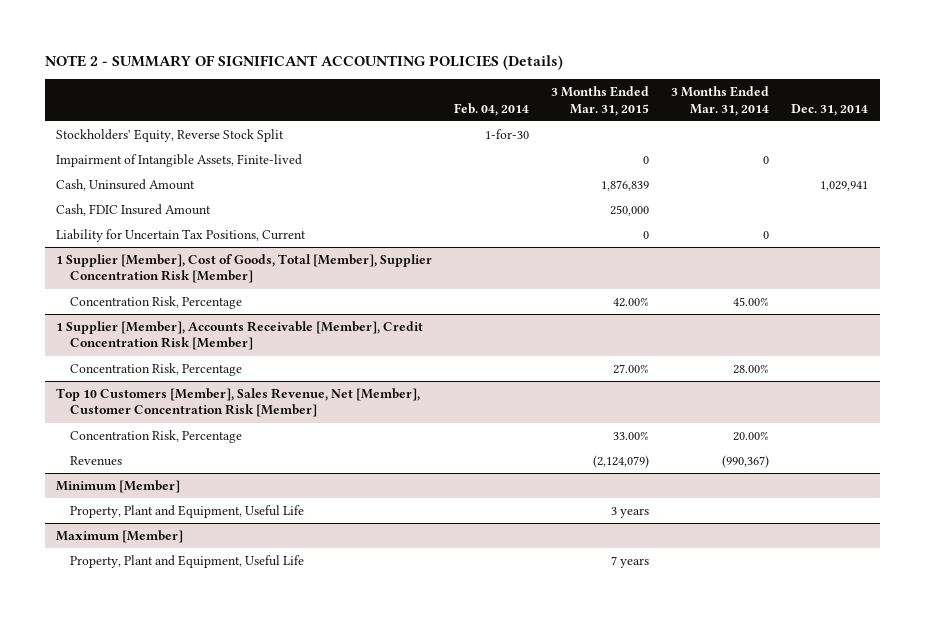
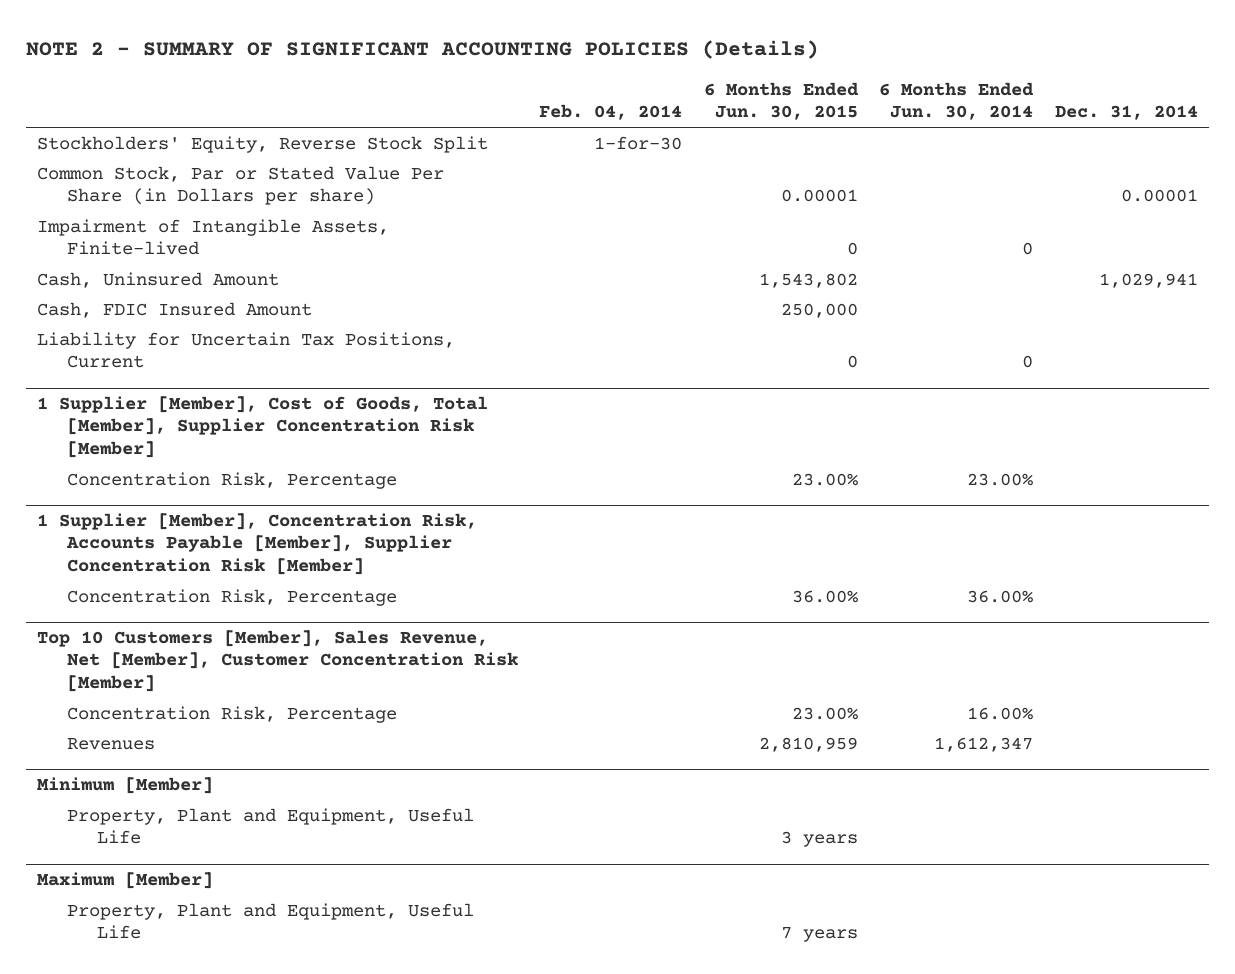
[551,85,650,116] 3 Months Ended Mar. 31, 2015 -> none
[671,85,770,116] 3 Months Ended Mar. 31, 2014 -> none
none -> [703,81,859,121] 6 Months Ended Jun. 30, 2015
none -> [879,81,1035,121] 6 Months Ended Jun. 30, 2014
none -> [36,165,444,206] Common Stock, Par or Stated Value Per Share (in Dollars per share)
[56,320,424,351] 1 Supplier [Member], Accounts Receivable [Member], Credit Concentration Risk [Member] -> [36,512,477,575] 1 Supplier [Member], Concentration Risk, Accounts Payable [Member], Supplier Concentration Risk [Member]

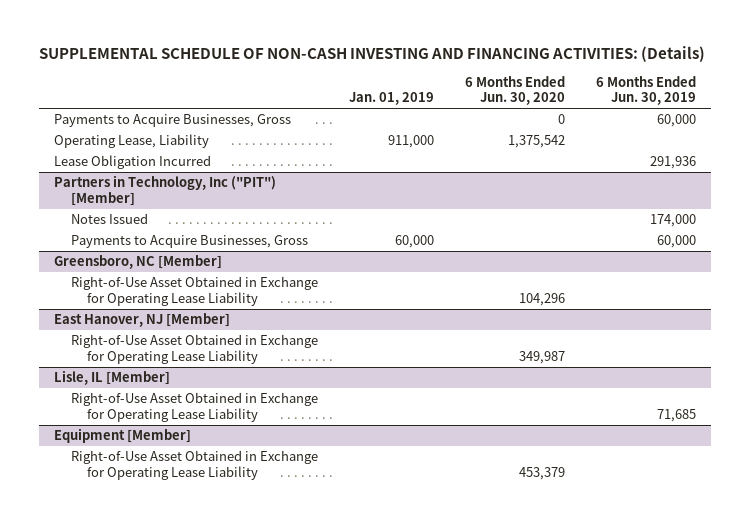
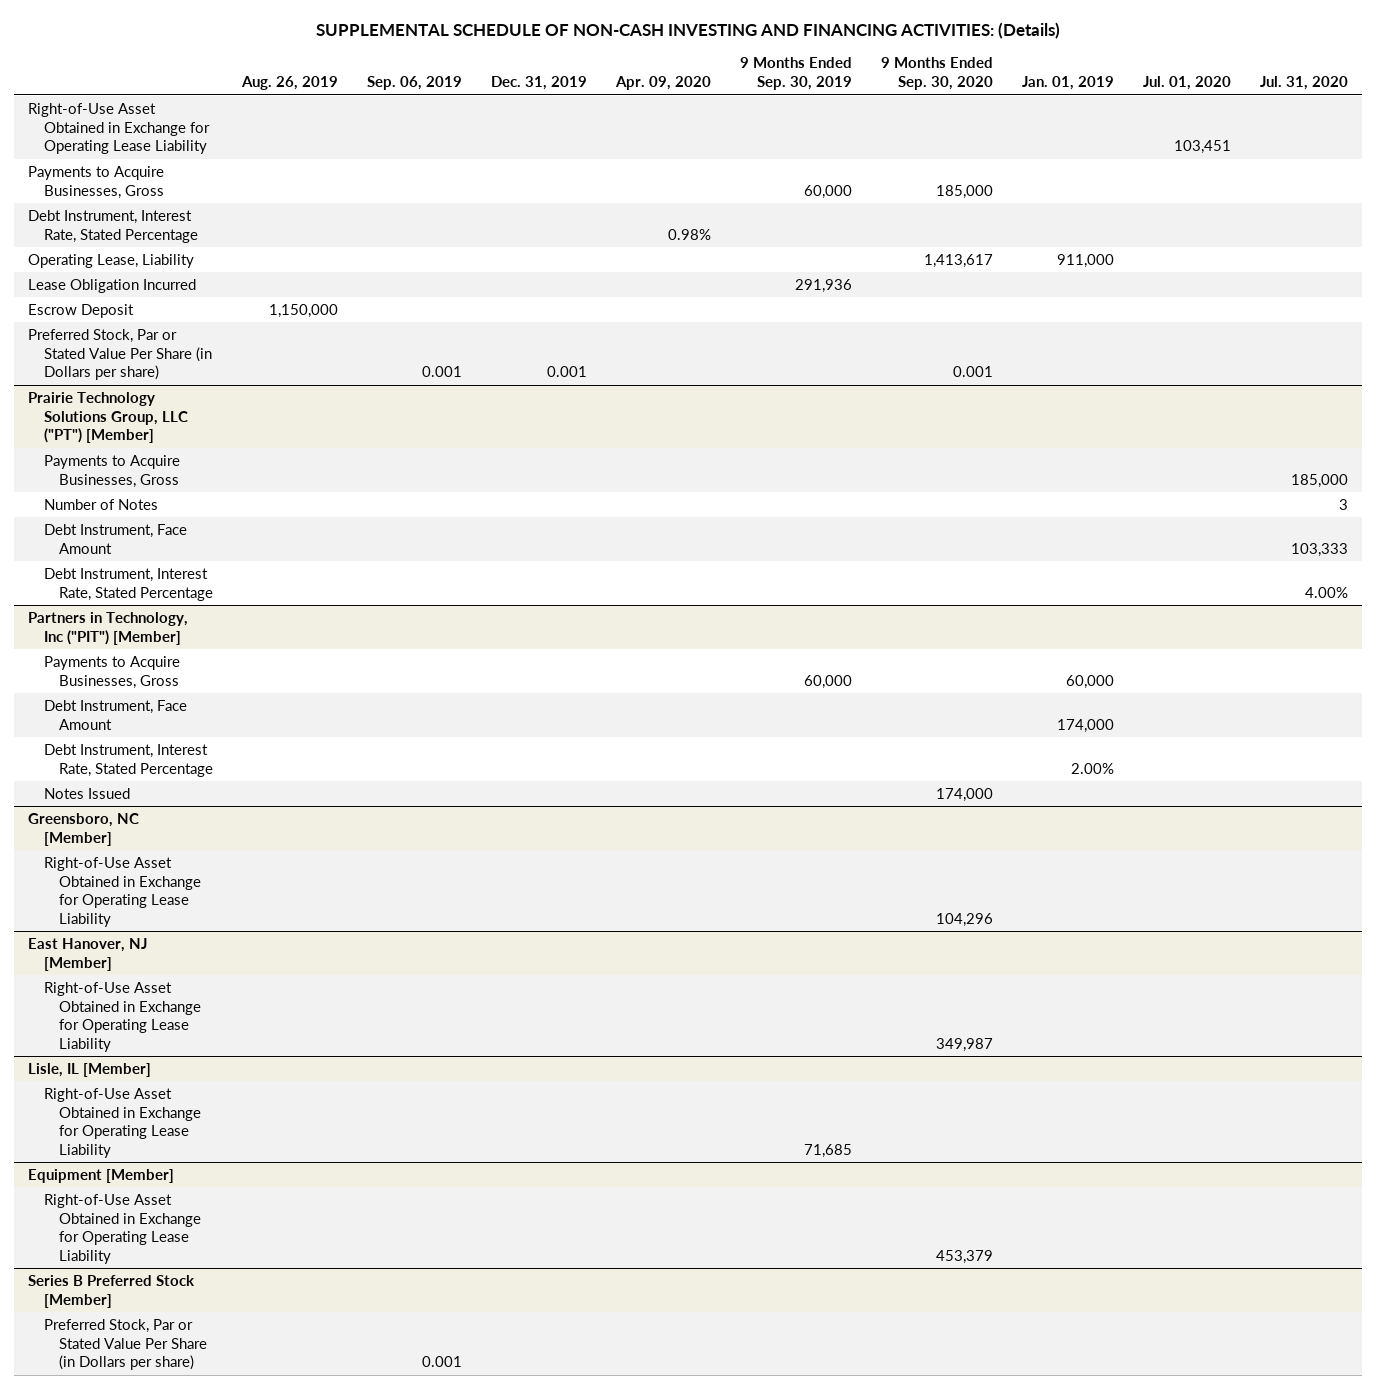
[464,75,565,106] 6 Months Ended Jun. 30, 2020 -> none
[595,75,696,106] 6 Months Ended Jun. 30, 2019 -> none
none -> [240,76,338,91] Aug. 26, 2019
none -> [366,76,462,91] Sep. 06, 2019
none -> [490,76,587,91] Dec. 31, 2019
none -> [614,76,711,91] Apr. 09, 2020
none -> [739,57,852,91] 9 Months Ended Sep. 30, 2019
none -> [880,57,993,91] 9 Months Ended Sep. 30, 2020
none -> [1142,76,1231,91] Jul. 01, 2020
none -> [1259,76,1348,91] Jul. 31, 2020
none -> [28,102,210,155] Right-of-Use Asset Obtained in Exchange for Operating Lease Liability
none -> [28,209,198,243] Debt Instrument, Interest Rate, Stated Percentage
none -> [28,303,135,318] Escrow Deposit
none -> [28,328,212,381] Preferred Stock, Par or Stated Value Per Share (in Dollars per share)
none -> [28,391,188,444] Prairie Technology Solutions Group, LLC ("PT") [Member]
none -> [43,454,180,488] Payments to Acquire Businesses, Gross
none -> [43,498,158,510] Number of Notes
none -> [43,523,187,554] Debt Instrument, Face Amount
none -> [43,567,213,601] Debt Instrument, Interest Rate, Stated Percentage
none -> [43,699,187,730] Debt Instrument, Face Amount
none -> [43,743,213,777] Debt Instrument, Interest Rate, Stated Percentage
[70,213,148,225] Notes Issued -> [43,787,130,799] Notes Issued
none -> [28,1274,196,1308] Series B Preferred Stock [Member]
none -> [43,1318,207,1371] Preferred Stock, Par or Stated Value Per Share (in Dollars per share)

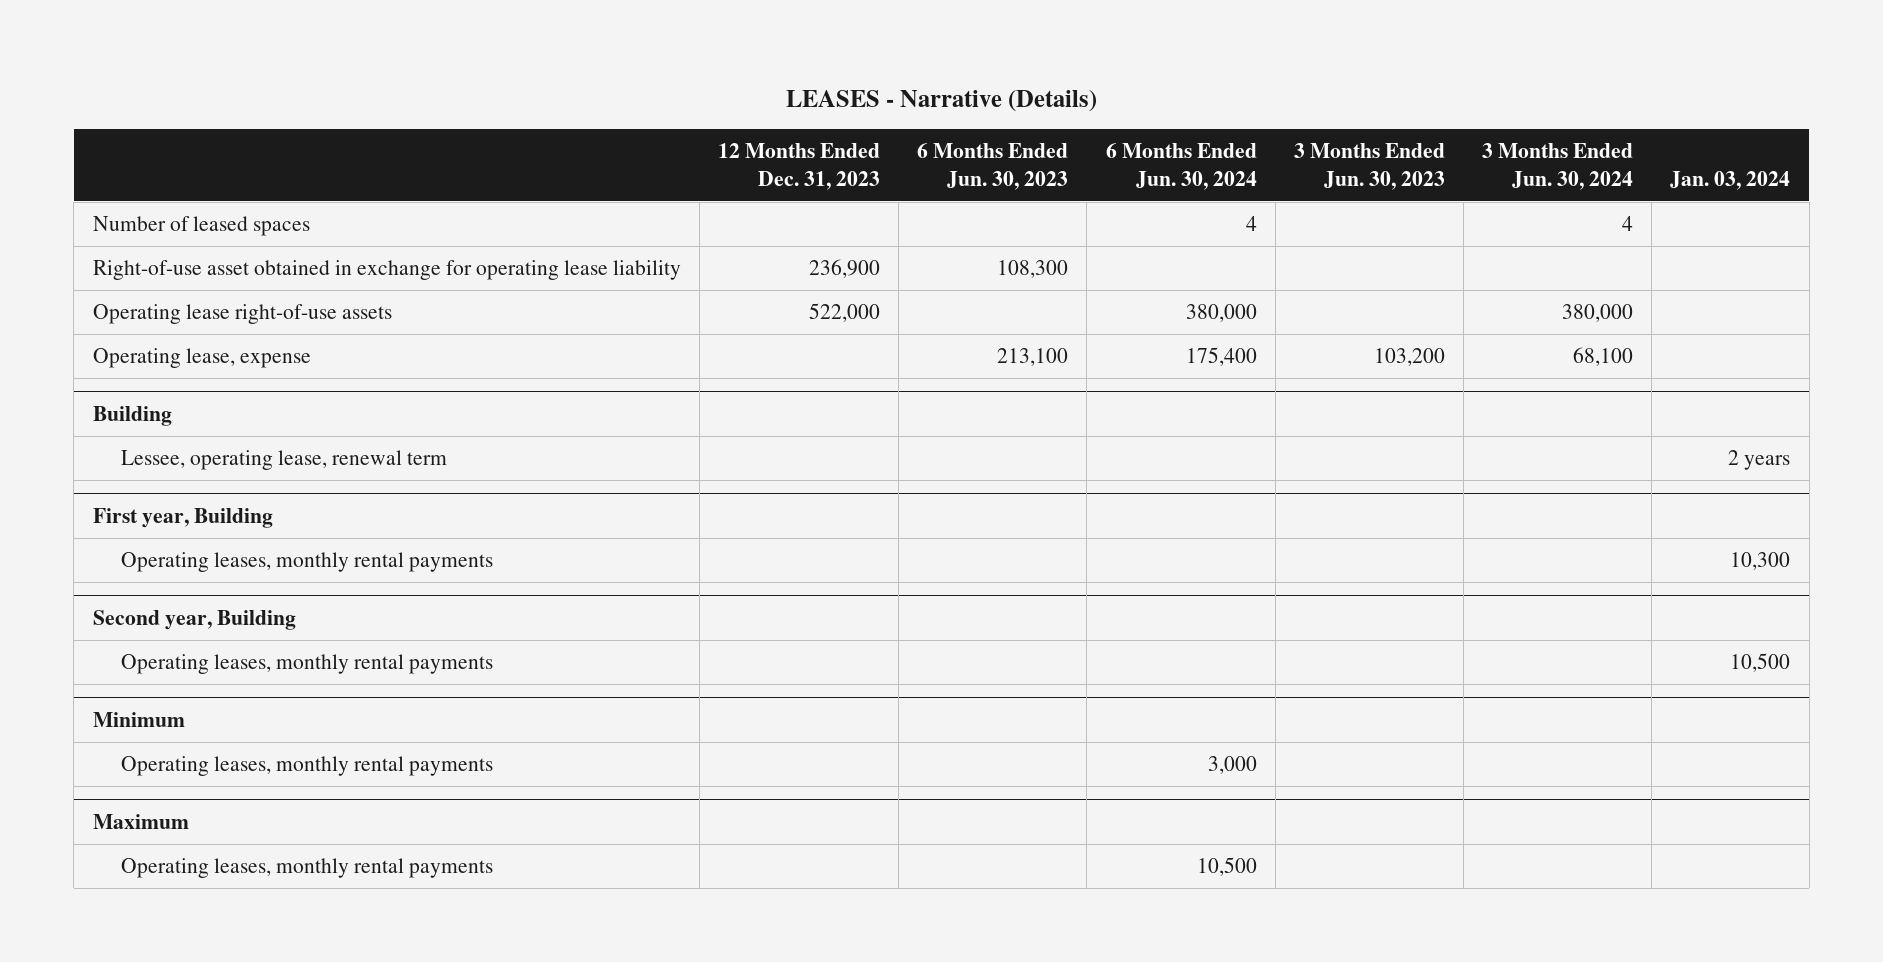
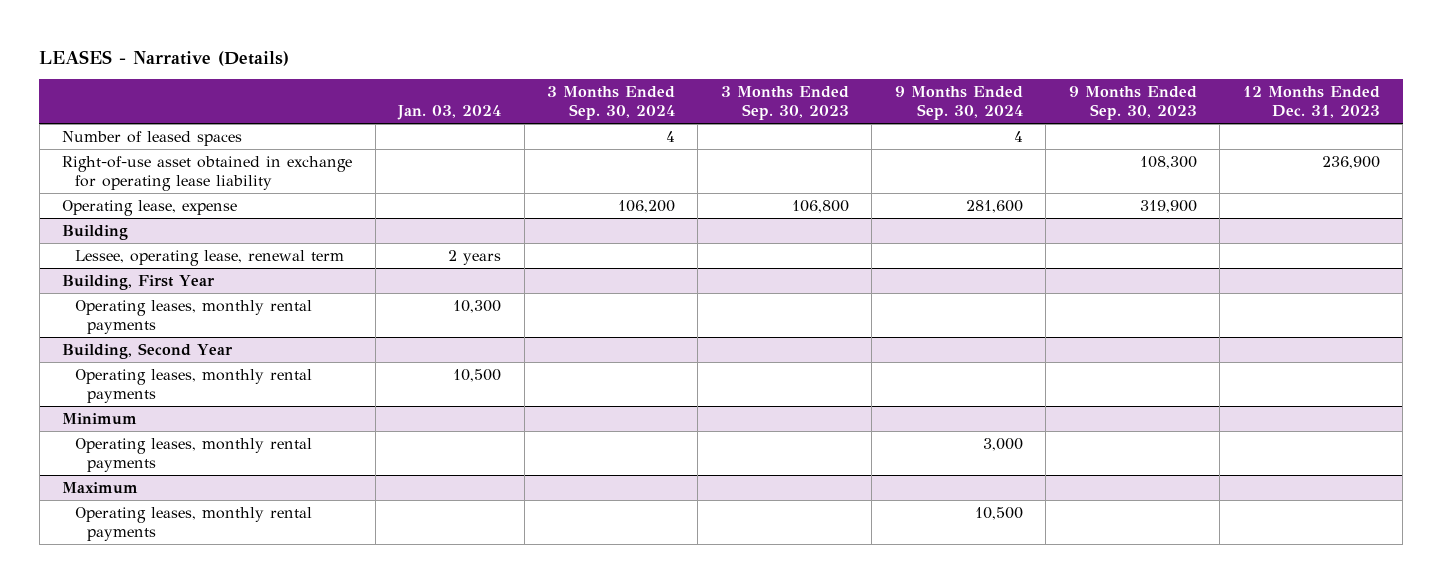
[917,142,1069,190] 6 Months Ended Jun. 30, 2023 -> none
[1105,142,1257,190] 6 Months Ended Jun. 30, 2024 -> none
[1293,142,1445,190] 3 Months Ended Jun. 30, 2023 -> none
[1482,142,1634,190] 3 Months Ended Jun. 30, 2024 -> none
none -> [547,86,676,121] 3 Months Ended Sep. 30, 2024
none -> [720,86,849,121] 3 Months Ended Sep. 30, 2023
none -> [894,86,1023,121] 9 Months Ended Sep. 30, 2024
none -> [1068,86,1197,121] 9 Months Ended Sep. 30, 2023
[92,304,392,325] Operating lease right-of-use assets -> none
[92,508,273,529] First year, Building -> [62,274,216,290] Building, First Year
[92,610,296,631] Second year, Building -> [62,342,234,359] Building, Second Year

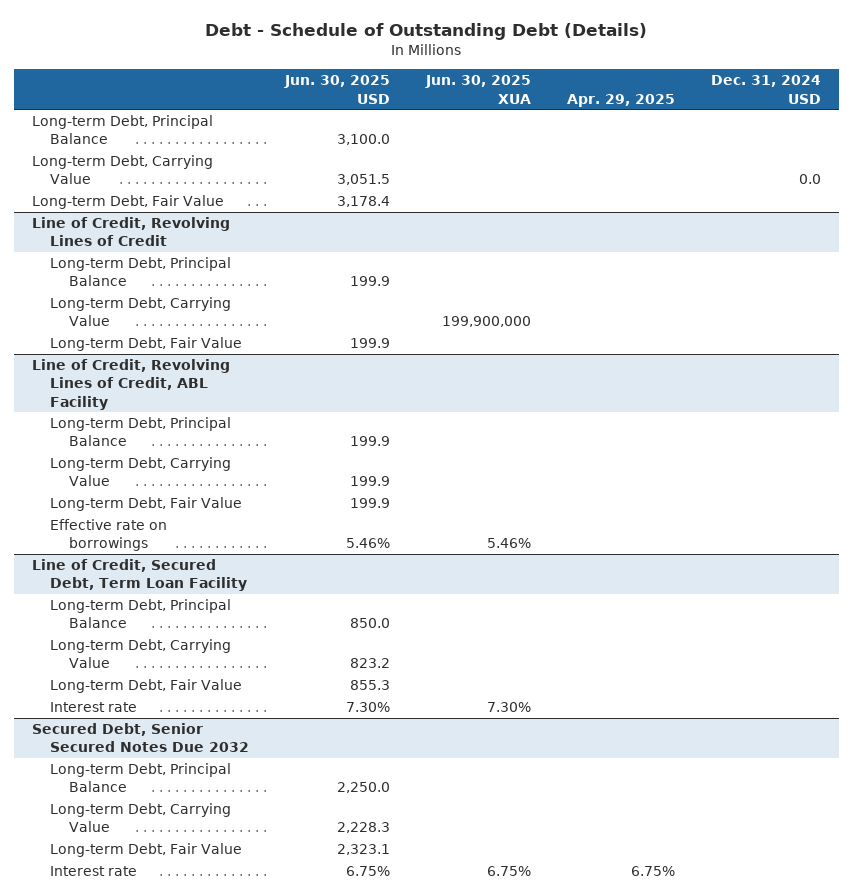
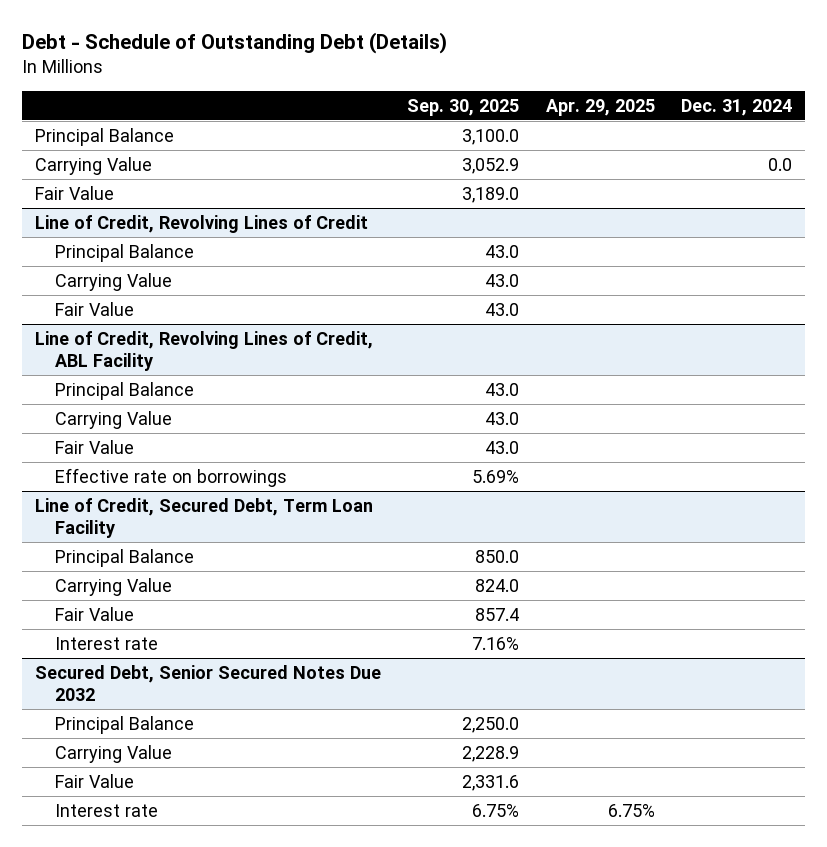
[284,75,391,104] Jun. 30, 2025 USD -> none
[424,75,531,104] Jun. 30, 2025 XUA -> none
[710,75,821,104] Dec. 31, 2024 USD -> none
none -> [407,98,520,116] Sep. 30, 2025
none -> [681,98,793,116] Dec. 31, 2024
[31,115,213,145] Long-term Debt, Principal Balance -> [35,127,175,146] Principal Balance
[31,155,213,185] Long-term Debt, Carrying Value -> [35,156,153,175] Carrying Value
[31,195,224,210] Long-term Debt, Fair Value -> [35,185,115,200] Fair Value
[50,257,232,287] Long-term Debt, Principal Balance -> [54,243,194,262] Principal Balance
[50,297,232,327] Long-term Debt, Carrying Value -> [54,272,172,291] Carrying Value
[50,337,243,352] Long-term Debt, Fair Value -> [54,301,134,316] Fair Value
[50,417,232,447] Long-term Debt, Principal Balance -> [54,381,194,400] Principal Balance
[50,457,232,487] Long-term Debt, Carrying Value -> [54,410,172,429] Carrying Value
[50,497,243,512] Long-term Debt, Fair Value -> [54,439,134,454] Fair Value
[50,599,232,629] Long-term Debt, Principal Balance -> [54,548,194,567] Principal Balance
[50,639,232,669] Long-term Debt, Carrying Value -> [54,577,172,596] Carrying Value
[50,679,243,694] Long-term Debt, Fair Value -> [54,606,134,621] Fair Value
[50,763,232,793] Long-term Debt, Principal Balance -> [54,715,194,734] Principal Balance
[50,803,232,833] Long-term Debt, Carrying Value -> [54,744,172,763] Carrying Value
[50,843,243,858] Long-term Debt, Fair Value -> [54,773,134,788] Fair Value

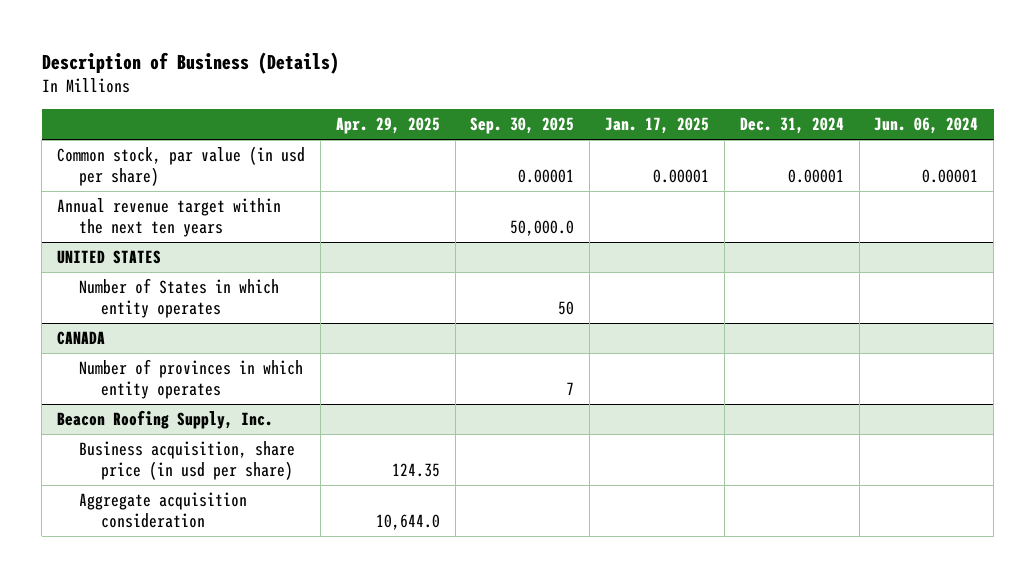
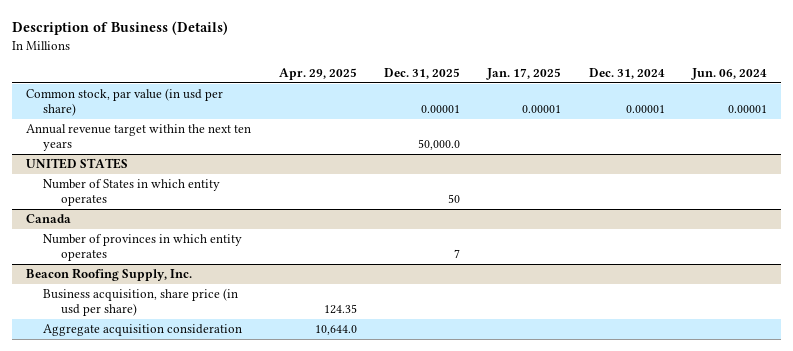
[470,117,575,135] Sep. 30, 2025 -> none
none -> [383,67,460,79] Dec. 31, 2025
[57,331,106,346] CANADA -> [26,214,72,224] Canada

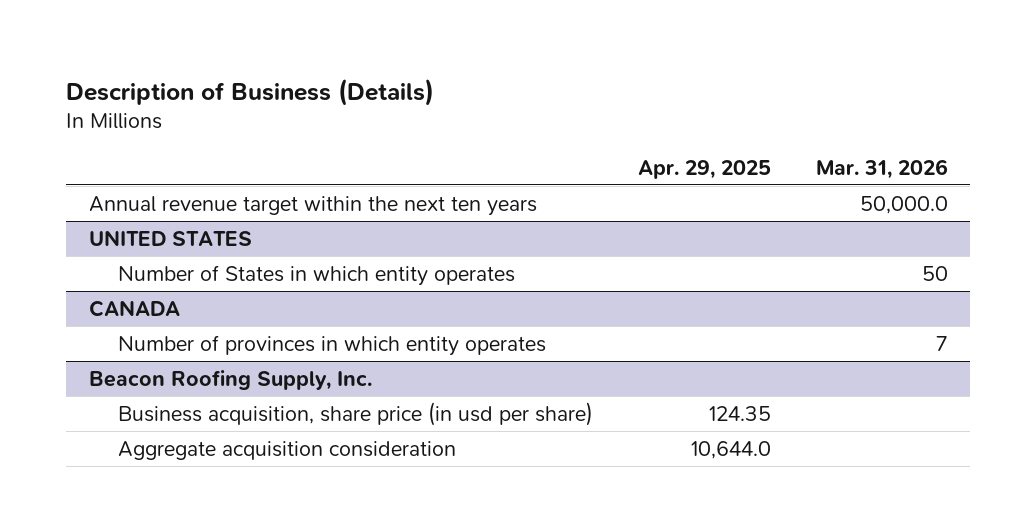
[383,67,460,79] Dec. 31, 2025 -> none
[486,67,562,80] Jan. 17, 2025 -> none
[588,67,665,79] Dec. 31, 2024 -> none
[691,67,768,80] Jun. 06, 2024 -> none
none -> [815,158,948,179] Mar. 31, 2026
[26,88,224,117] Common stock, par value (in usd per share) -> none
[26,214,72,224] Canada -> [88,299,180,317] CANADA

